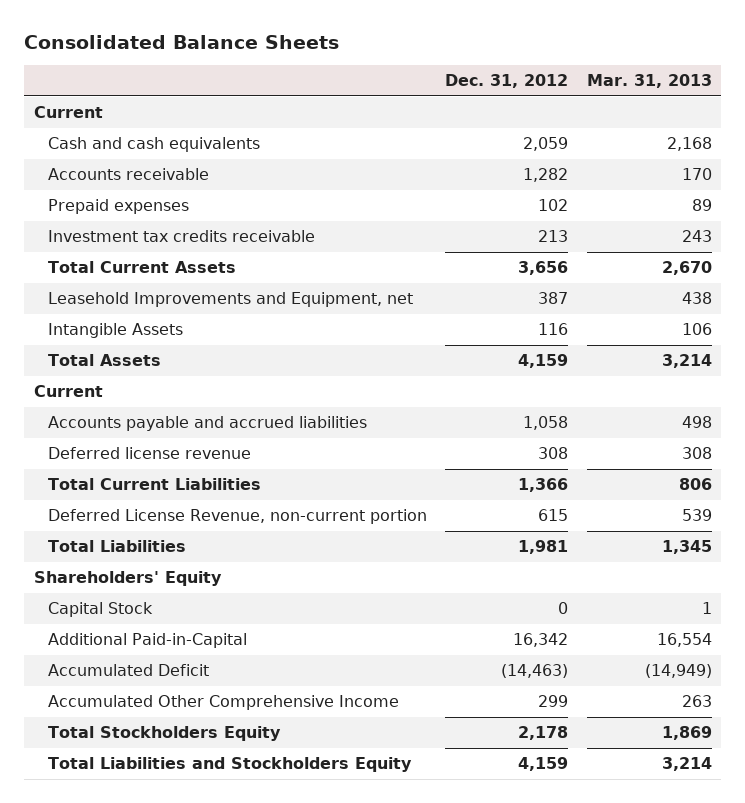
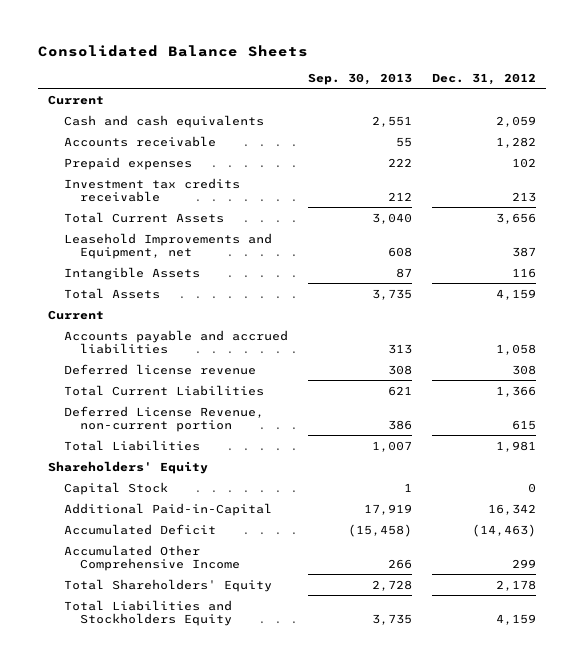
[586,74,712,89] Mar. 31, 2013 -> none
none -> [307,73,412,86] Sep. 30, 2013
[47,726,281,742] Total Stockholders Equity -> [63,578,272,592] Total Shareholders' Equity

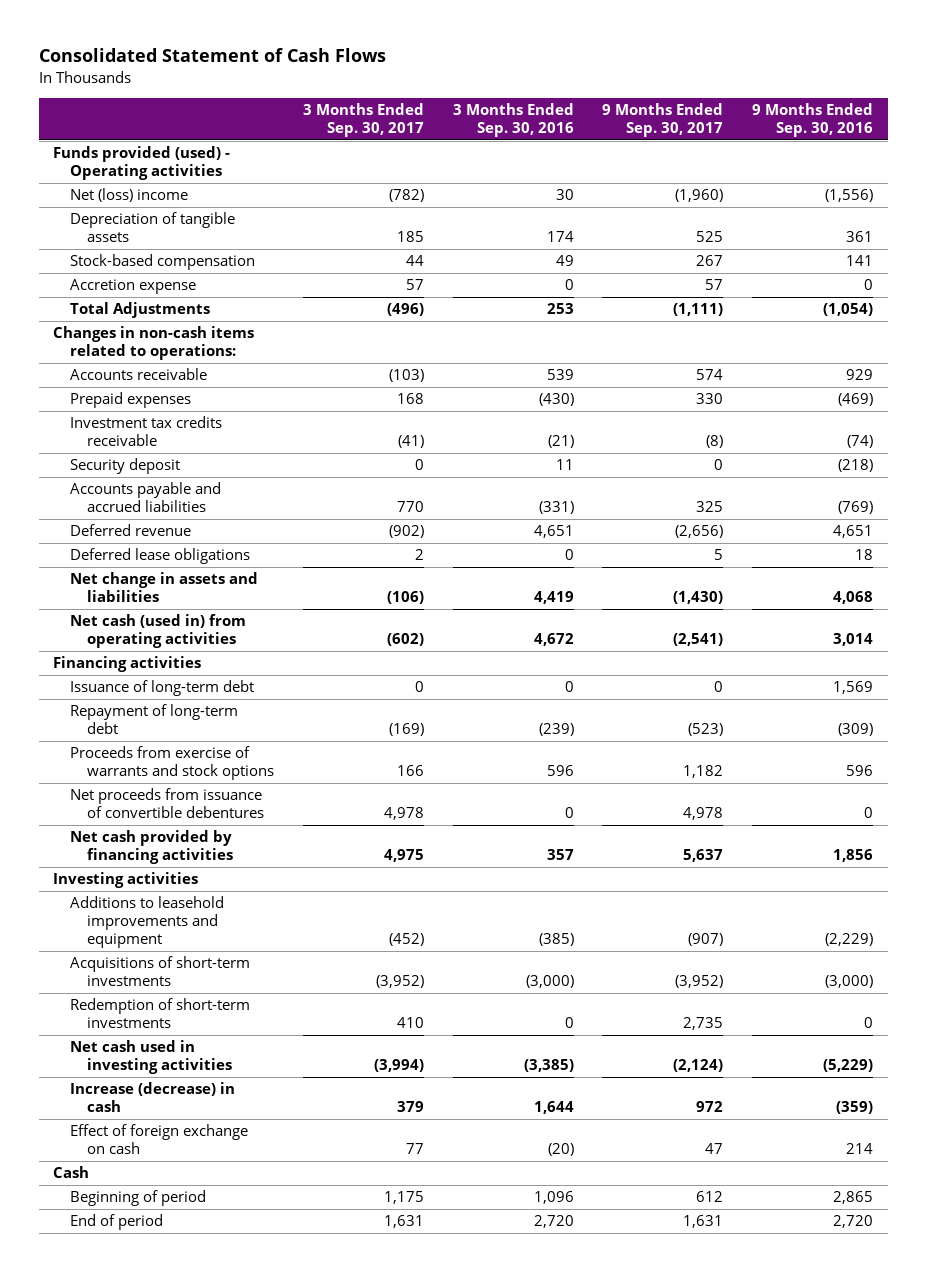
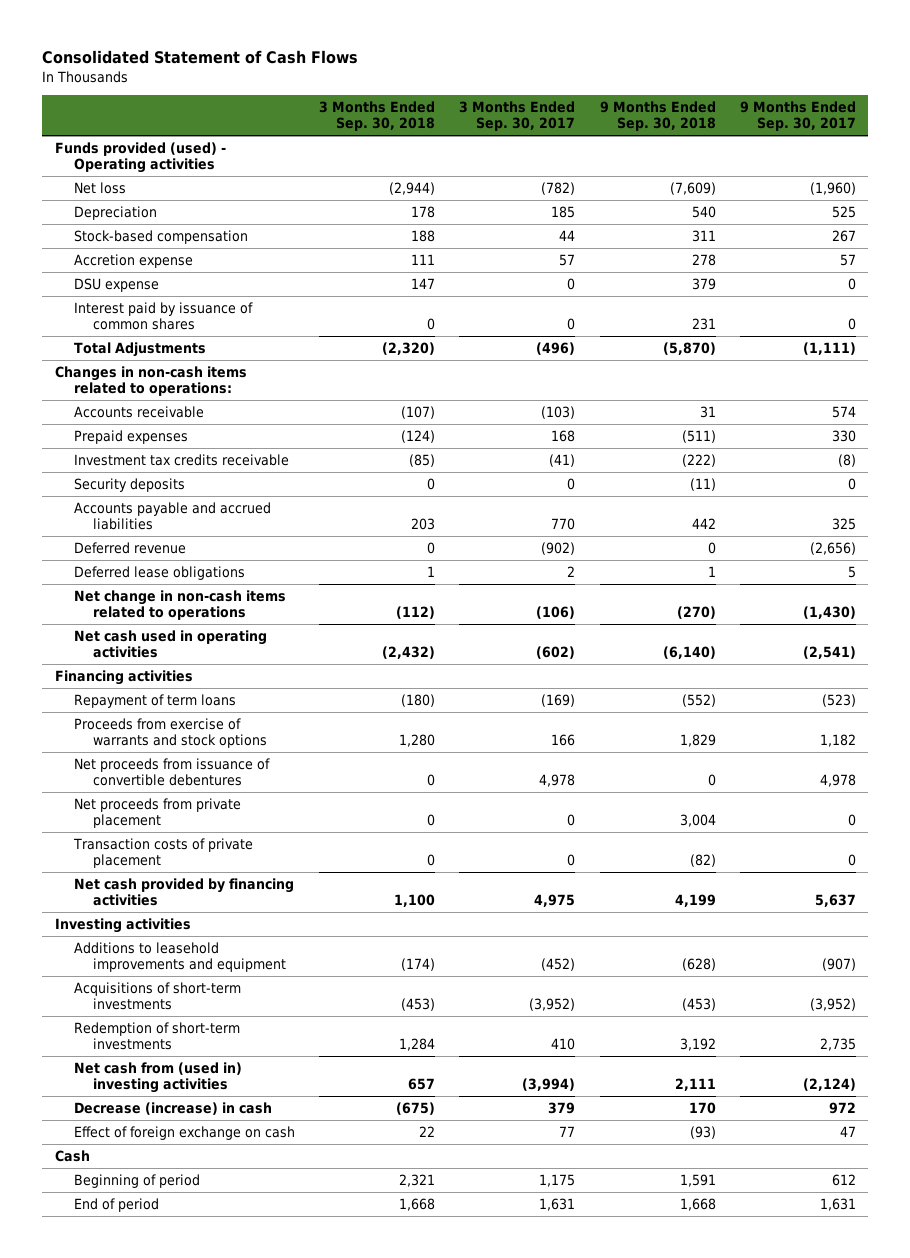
[452,103,574,137] 3 Months Ended Sep. 30, 2016 -> none
[752,103,874,137] 9 Months Ended Sep. 30, 2016 -> none
none -> [319,100,436,132] 3 Months Ended Sep. 30, 2018
none -> [599,100,716,132] 9 Months Ended Sep. 30, 2018
[70,188,189,203] Net (loss) income -> [73,181,126,194] Net loss
[70,212,236,243] Depreciation of tangible assets -> [73,205,157,220] Depreciation
none -> [73,277,159,292] DSU expense
none -> [73,301,253,331] Interest paid by issuance of common shares
[70,458,181,475] Security deposit -> [73,477,185,492] Security deposits
[70,572,259,603] Net change in assets and liabilities -> [73,589,286,621] Net change in non-cash items related to operations
[70,614,247,649] Net cash (used in) from operating activities -> [73,629,267,659] Net cash used in operating activities
[70,680,255,697] Issuance of long-term debt -> none
[70,704,239,735] Repayment of long-term debt -> [73,693,236,708] Repayment of term loans
none -> [73,797,241,829] Net proceeds from private placement
none -> [72,837,253,869] Transaction costs of private placement
[70,1040,232,1075] Net cash used in investing activities -> [73,1061,242,1094] Net cash from (used in) investing activities
[70,1082,236,1113] Increase (decrease) in cash -> [73,1101,272,1115] Decrease (increase) in cash

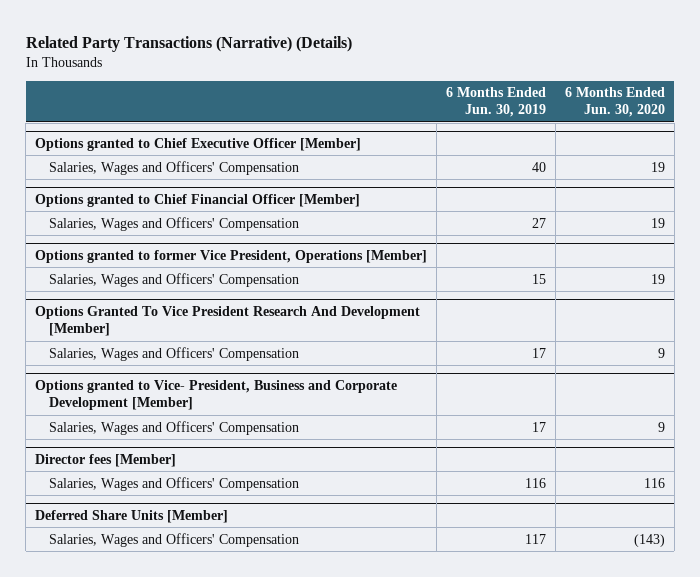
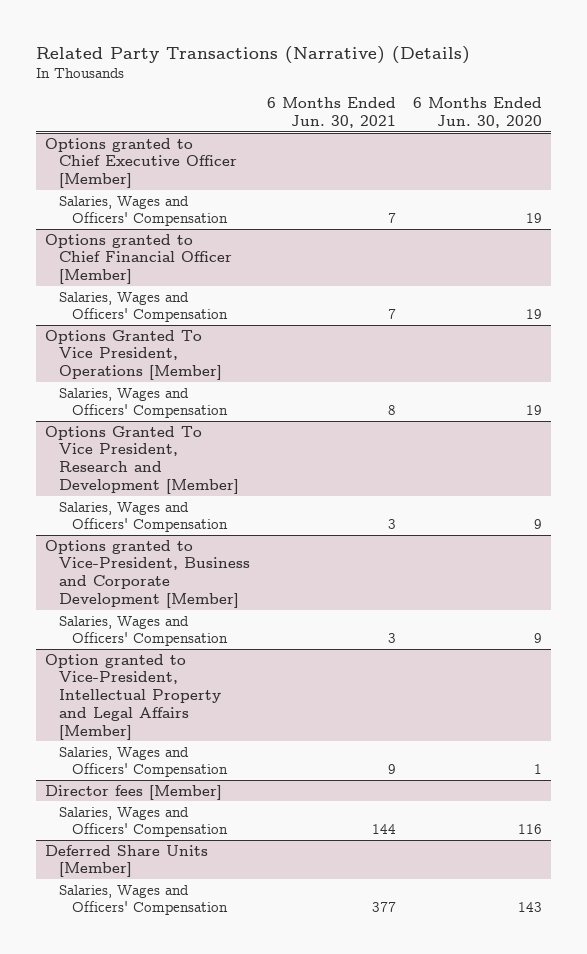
[445,87,546,118] 6 Months Ended Jun. 30, 2019 -> none
none -> [266,97,396,128] 6 Months Ended Jun. 30, 2021
[35,250,428,264] Options granted to former Vice President, Operations [Member] -> [45,329,222,381] Options Granted To Vice President, Operations [Member]
[35,306,421,337] Options Granted To Vice President Research And Development [Member] -> [45,425,239,494] Options Granted To Vice President, Research and Development [Member]
[35,380,398,411] Options granted to Vice- President, Business and Corporate Development [Member] -> [45,539,250,608] Options granted to Vice-President, Business and Corporate Development [Member]
none -> [45,653,221,740] Option granted to Vice-President, Intellectual Property and Legal Affairs [Member]
none -> [58,746,229,778] Salaries, Wages and Officers' Compensation
[633,533,665,547] (143) -> [518,902,543,913] 143

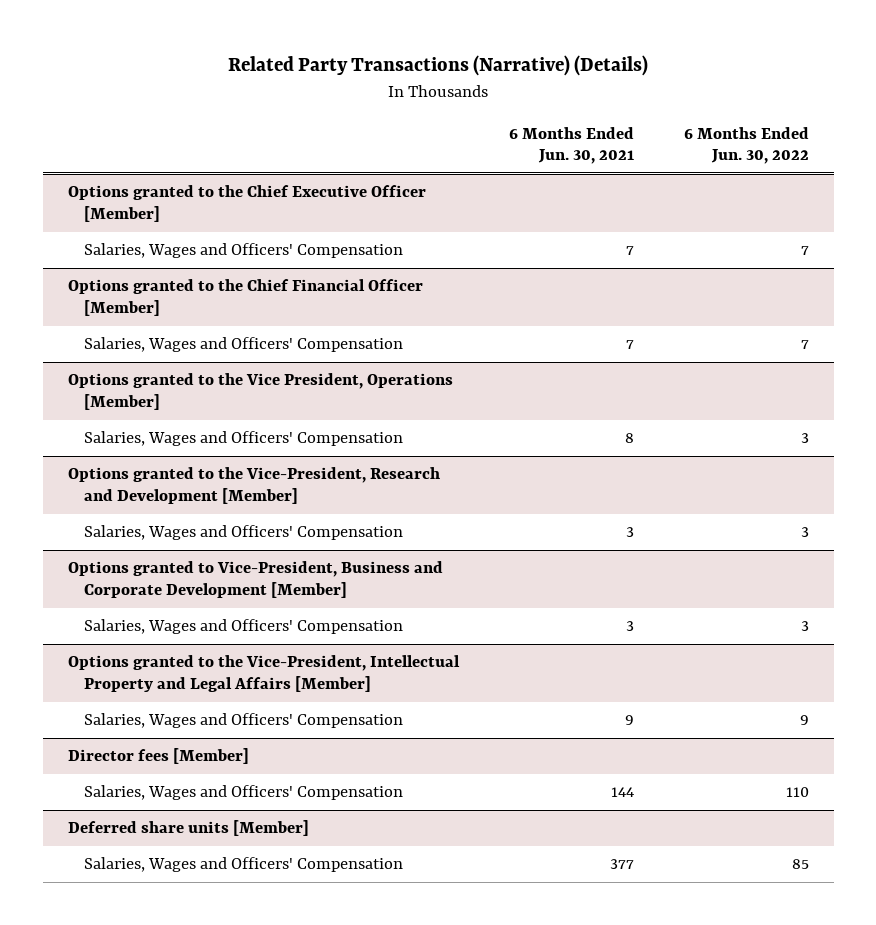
[413,97,543,128] 6 Months Ended Jun. 30, 2020 -> none
none -> [683,126,809,165] 6 Months Ended Jun. 30, 2022
[45,137,237,189] Options granted to Chief Executive Officer [Member] -> [67,185,426,222] Options granted to the Chief Executive Officer [Member]
[45,233,232,285] Options granted to Chief Financial Officer [Member] -> [67,279,423,316] Options granted to the Chief Financial Officer [Member]
[45,329,222,381] Options Granted To Vice President, Operations [Member] -> [67,373,453,410] Options granted to the Vice President, Operations [Member]
[45,425,239,494] Options Granted To Vice President, Research and Development [Member] -> [67,467,440,504] Options granted to the Vice-President, Research and Development [Member]
[45,653,221,740] Option granted to Vice-President, Intellectual Property and Legal Affairs [Member] -> [67,655,460,692] Options granted to the Vice-President, Intellectual Property and Legal Affairs [Member]
[45,844,209,878] Deferred Share Units [Member] -> [67,820,309,837] Deferred share units [Member]

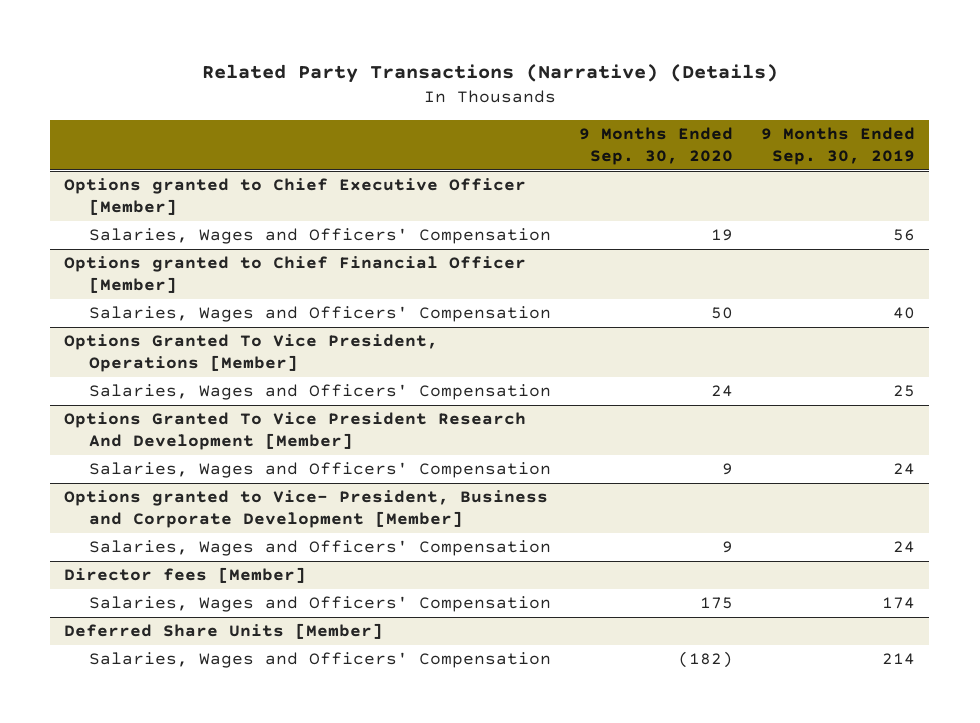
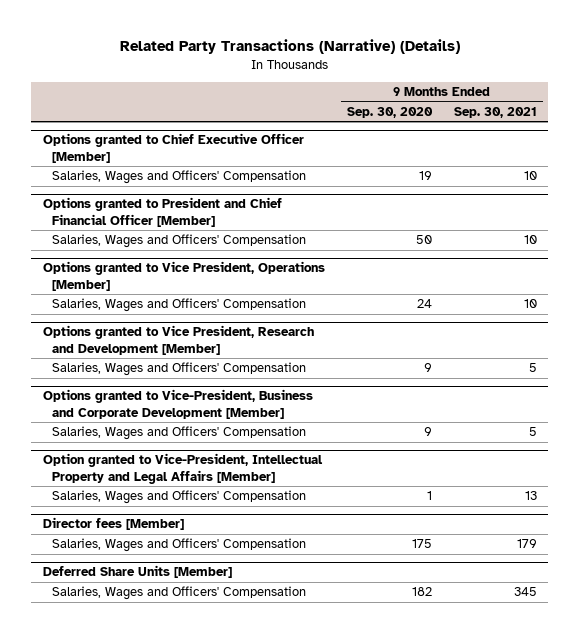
[761,127,916,165] 9 Months Ended Sep. 30, 2019 -> none
none -> [454,106,538,118] Sep. 30, 2021
[64,256,527,293] Options granted to Chief Financial Officer [Member] -> [42,197,282,227] Options granted to President and Chief Financial Officer [Member]
[64,334,439,372] Options Granted To Vice President, Operations [Member] -> [42,261,325,291] Options granted to Vice President, Operations [Member]
[64,412,527,450] Options Granted To Vice President Research And Development [Member] -> [42,325,314,355] Options granted to Vice President, Research and Development [Member]
[64,490,549,528] Options granted to Vice- President, Business and Corporate Development [Member] -> [42,389,313,419] Options granted to Vice-President, Business and Corporate Development [Member]
none -> [42,453,323,484] Option granted to Vice-President, Intellectual Property and Legal Affairs [Member]
none -> [51,490,306,505] Salaries, Wages and Officers' Compensation
[678,651,734,669] (182) -> [411,587,432,597] 182

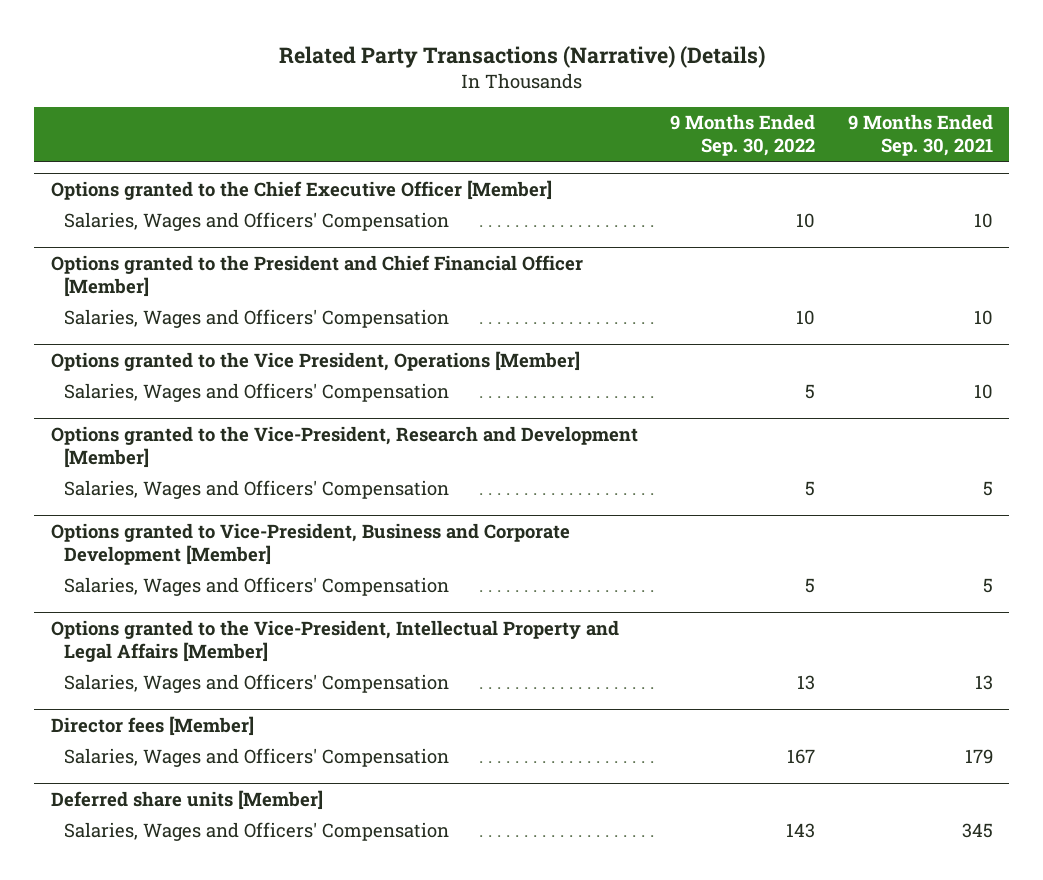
[346,106,433,118] Sep. 30, 2020 -> none
none -> [670,113,816,157] 9 Months Ended Sep. 30, 2022
[42,133,304,163] Options granted to Chief Executive Officer [Member] -> [50,179,552,200] Options granted to the Chief Executive Officer [Member]
[42,197,282,227] Options granted to President and Chief Financial Officer [Member] -> [50,254,583,298] Options granted to the President and Chief Financial Officer [Member]
[42,261,325,291] Options granted to Vice President, Operations [Member] -> [50,350,580,371] Options granted to the Vice President, Operations [Member]
[42,325,314,355] Options granted to Vice President, Research and Development [Member] -> [50,425,638,469] Options granted to the Vice-President, Research and Development [Member]
[42,453,323,484] Option granted to Vice-President, Intellectual Property and Legal Affairs [Member] -> [50,619,619,663] Options granted to the Vice-President, Intellectual Property and Legal Affairs [Member]
[42,565,232,579] Deferred Share Units [Member] -> [50,789,323,810] Deferred share units [Member]

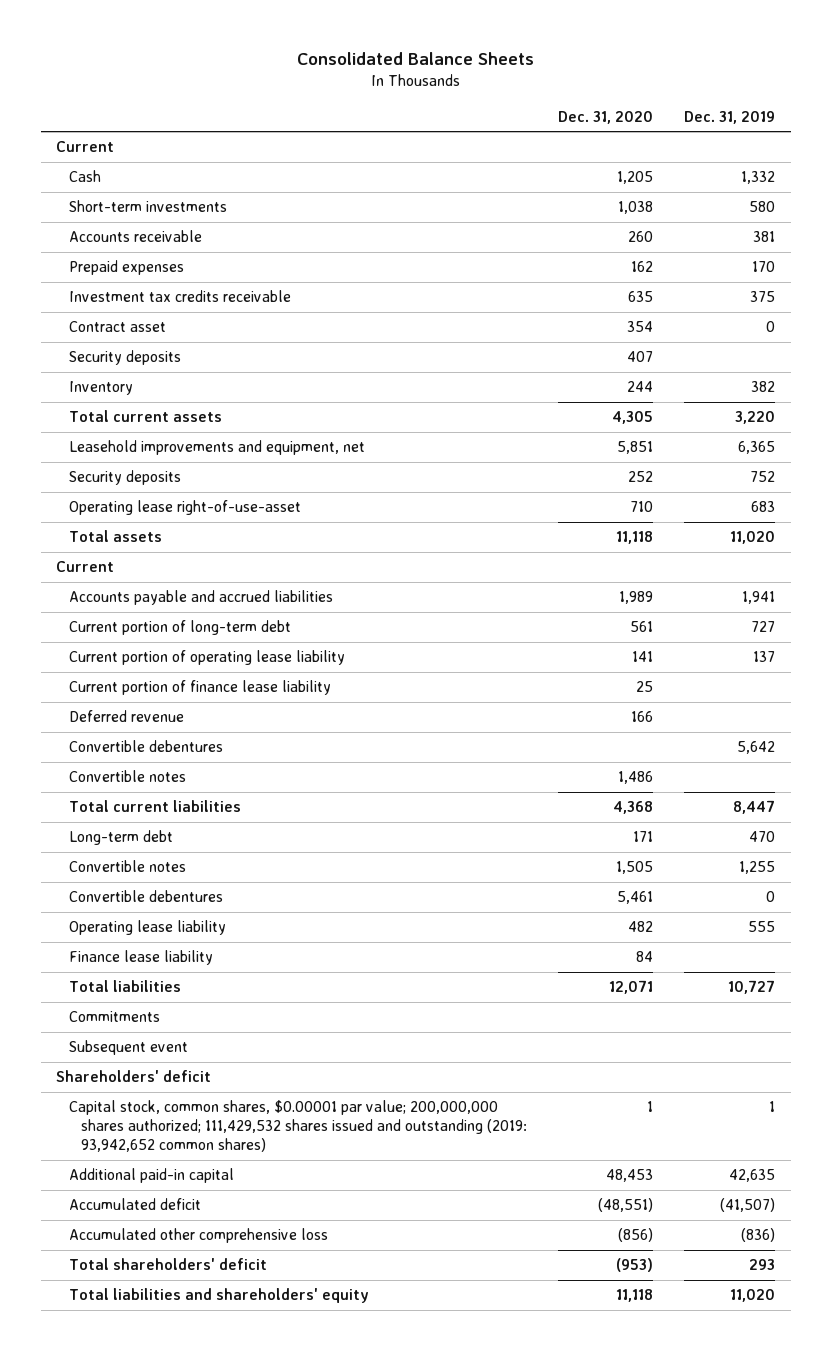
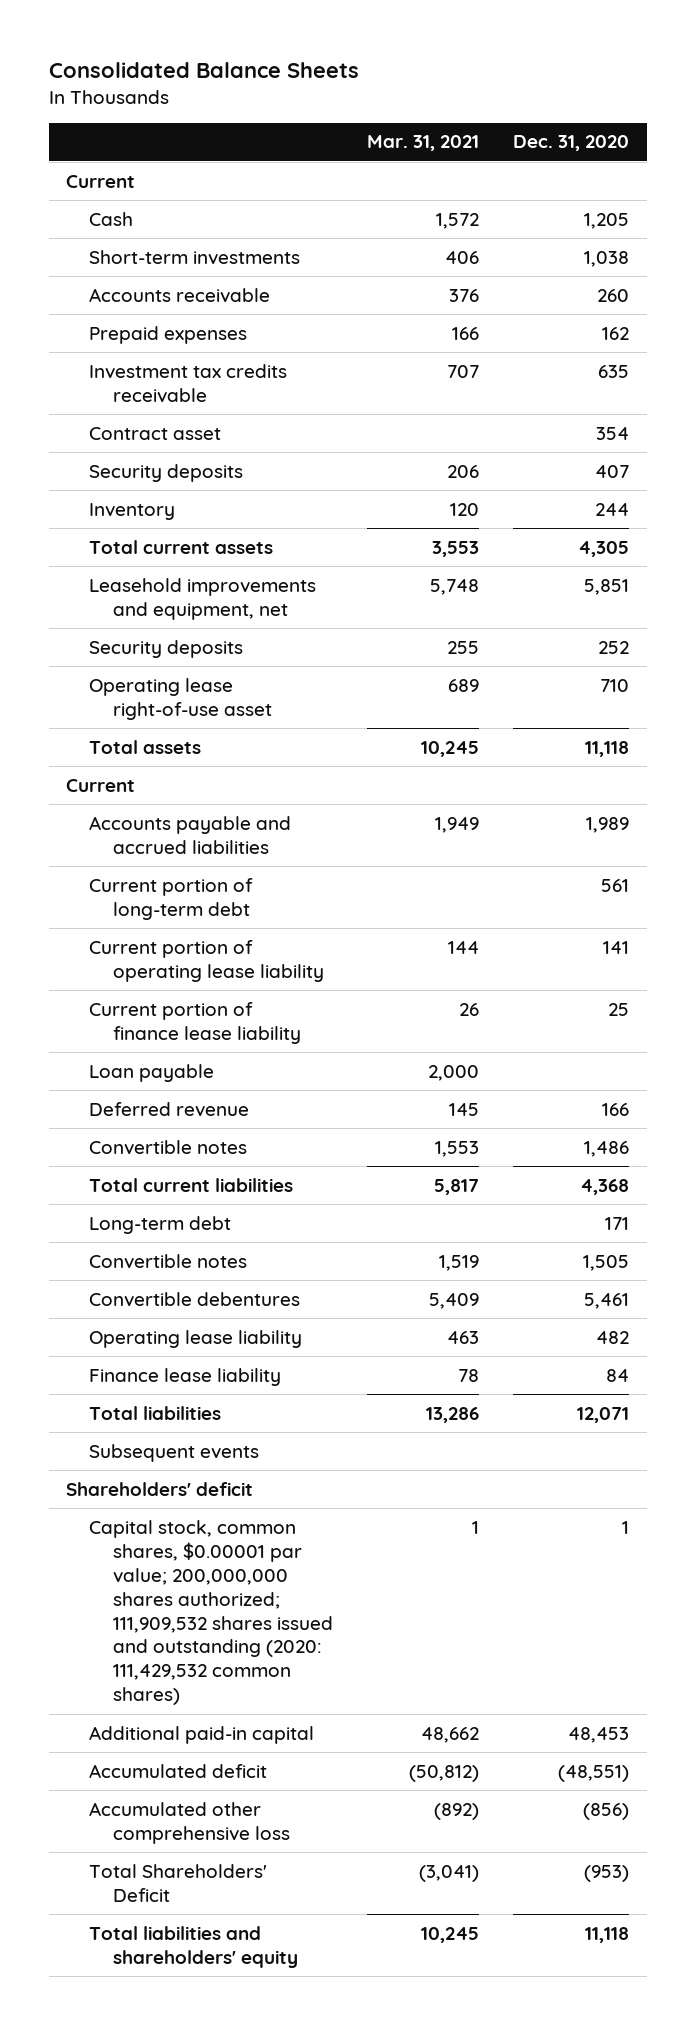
[684,110,776,124] Dec. 31, 2019 -> none
none -> [367,135,480,152] Mar. 31, 2021
[68,500,301,516] Operating lease right-of-use-asset -> [89,677,272,720] Operating lease right-of-use asset
none -> [89,1063,215,1082] Loan payable
[68,740,223,753] Convertible debentures -> none
[68,1011,160,1023] Commitments -> none
[68,1040,188,1056] Subsequent event -> [89,1443,260,1462] Subsequent events
[68,1100,527,1152] Capital stock, common shares, $0.00001 par value; 200,000,000 shares authorized; 111,429,532 shares issued and outstanding (2019: 93,942,652 common shares) -> [89,1519,333,1706] Capital stock, common shares, $0.00001 par value; 200,000,000 shares authorized; 111,909,532 shares issued and outstanding (2020: 111,429,532 common shares)
[68,1258,267,1271] Total shareholders' deficit -> [89,1863,268,1902] Total Shareholders' Deficit

